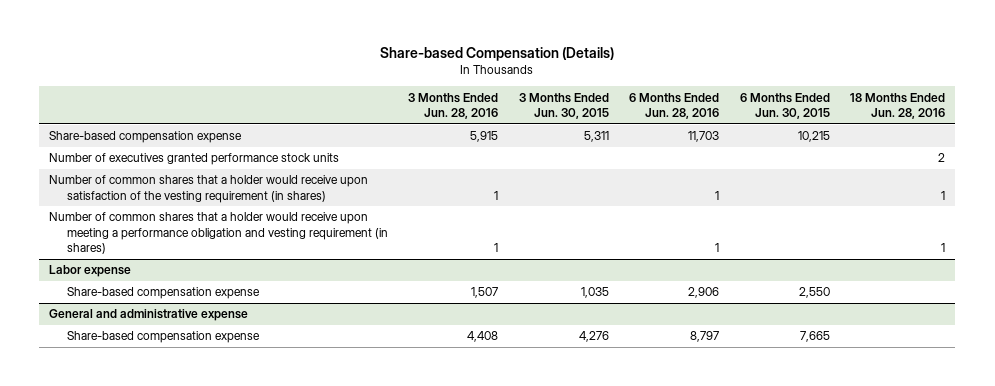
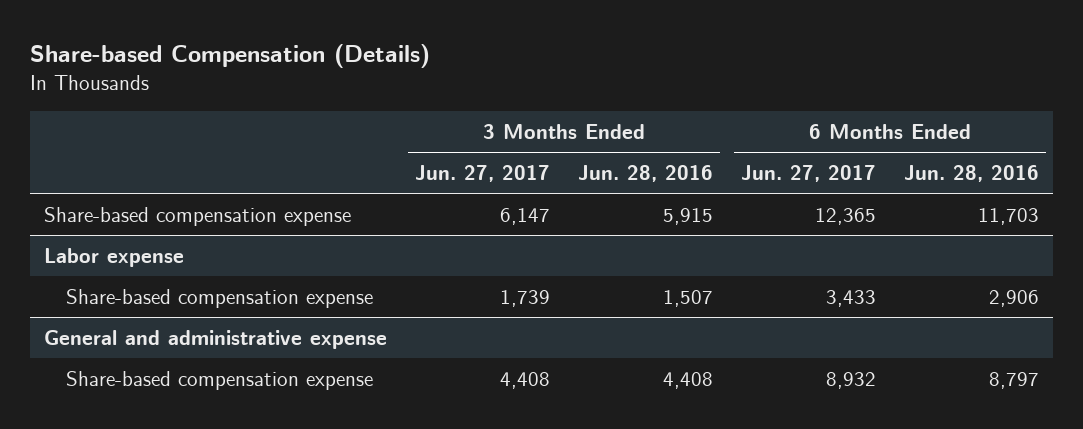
[518,92,609,119] 3 Months Ended Jun. 30, 2015 -> none
[739,92,830,119] 6 Months Ended Jun. 30, 2015 -> none
[850,92,946,119] 18 Months Ended Jun. 28, 2016 -> none
none -> [414,164,550,182] Jun. 27, 2017
none -> [741,164,877,182] Jun. 27, 2017
[49,153,340,166] Number of executives granted performance stock units -> none
[49,175,369,203] Number of common shares that a holder would receive upon satisfaction of the vesting requirement (in shares) -> none
[49,212,388,254] Number of common shares that a holder would receive upon meeting a performance obligation and vesting requirement (in shares) -> none

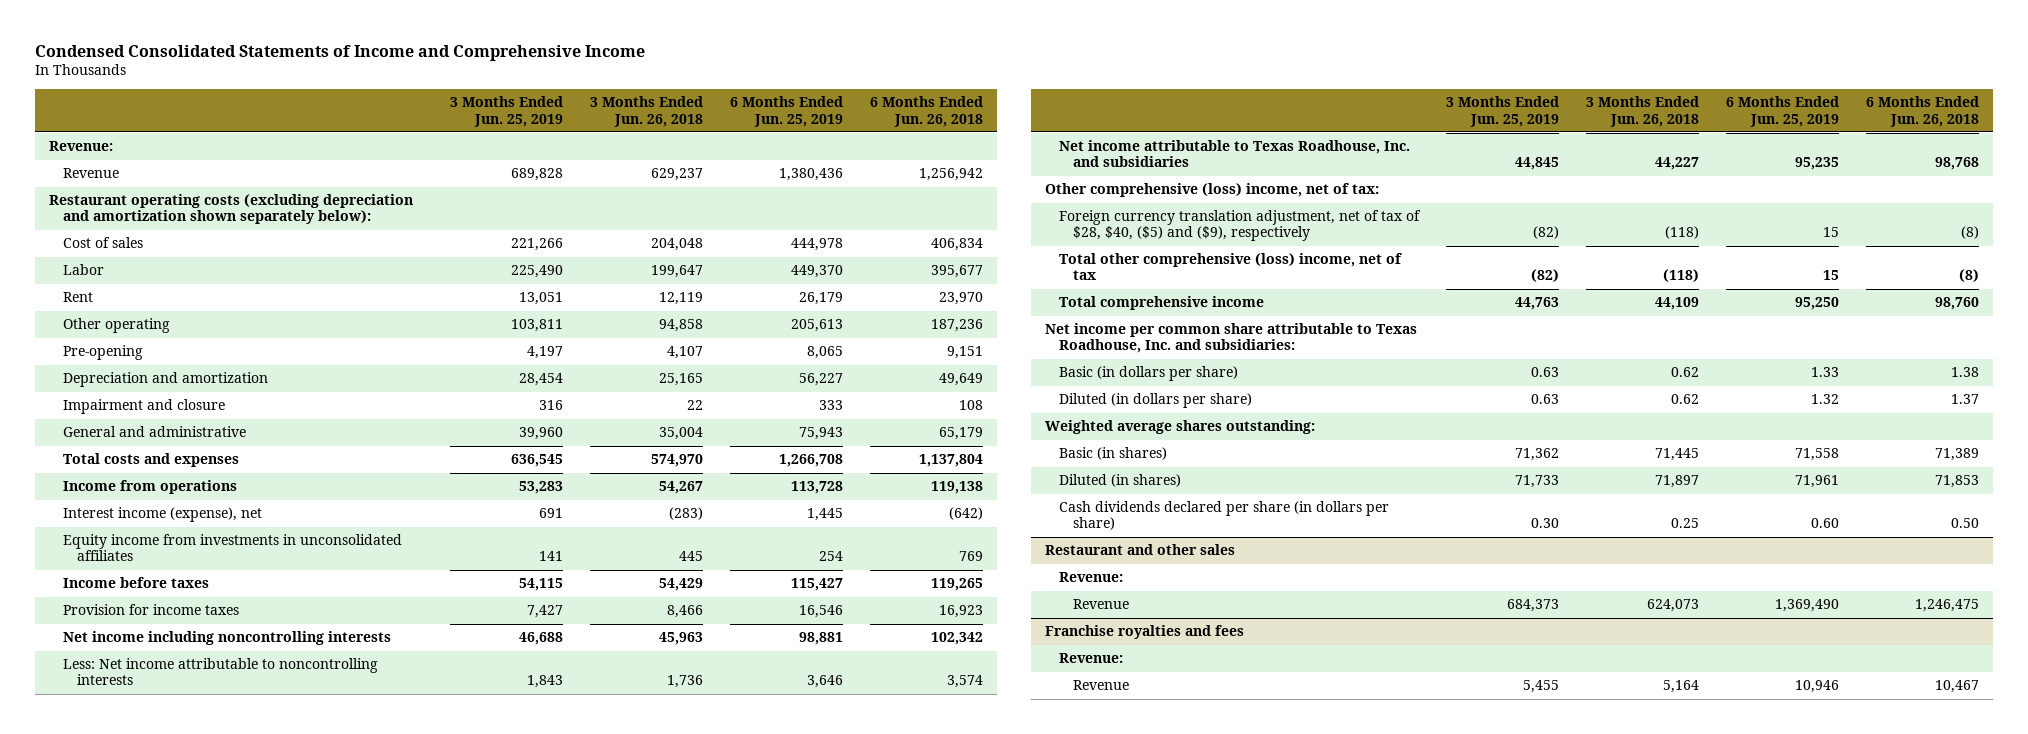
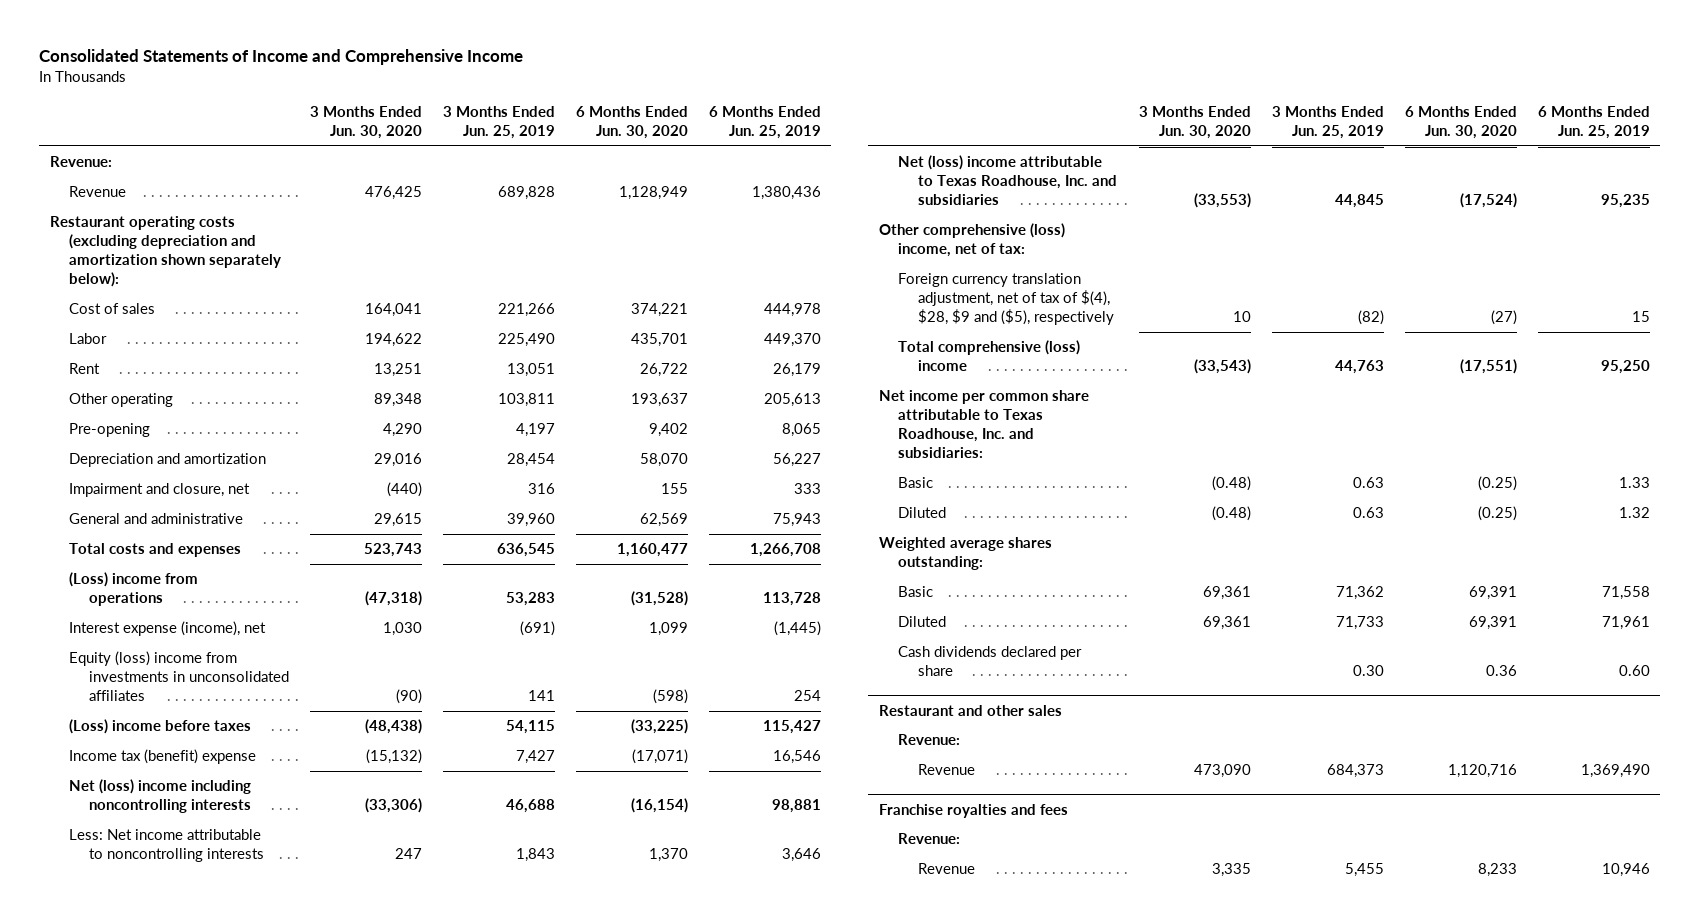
[35,44,646,61] Condensed Consolidated Statements of Income and Comprehensive Income -> [39,49,524,66] Consolidated Statements of Income and Comprehensive Income
[589,96,703,127] 3 Months Ended Jun. 26, 2018 -> none
[870,96,984,127] 6 Months Ended Jun. 26, 2018 -> none
none -> [309,106,422,140] 3 Months Ended Jun. 30, 2020
none -> [575,106,688,140] 6 Months Ended Jun. 30, 2020
[62,399,225,415] Impairment and closure -> [69,483,251,498] Impairment and closure, net
[62,480,237,495] Income from operations -> [69,572,199,607] (Loss) income from operations
[62,507,262,523] Interest income (expense), net -> [69,621,267,637] Interest expense (income), net
[538,508,563,519] 691 -> [519,621,555,637] (691)
[806,508,843,522] 1,445 -> [773,621,821,637] (1,445)
[62,534,402,562] Equity income from investments in unconsolidated affiliates -> [69,651,289,702] Equity (loss) income from investments in unconsolidated affiliates
[62,577,209,589] Income before taxes -> [69,719,252,735] (Loss) income before taxes
[62,604,239,616] Provision for income taxes -> [69,749,257,765] Income tax (benefit) expense
[62,631,391,646] Net income including noncontrolling interests -> [69,779,252,814] Net (loss) income including noncontrolling interests
[1058,140,1410,168] Net income attributable to Texas Roadhouse, Inc. and subsidiaries -> [898,155,1117,206] Net (loss) income attributable to Texas Roadhouse, Inc. and subsidiaries
[1058,253,1402,281] Total other comprehensive (loss) income, net of tax -> none
[1058,210,1421,242] Foreign currency translation adjustment, net of tax of $28, $40, ($5) and ($9), respectively -> [898,273,1114,326] Foreign currency translation adjustment, net of tax of $(4), $28, $9 and ($5), respectively
[1058,296,1264,311] Total comprehensive income -> [898,340,1081,372] Total comprehensive (loss) income
[1058,366,1238,382] Basic (in dollars per share) -> [898,477,934,489] Basic
[1058,393,1252,409] Diluted (in dollars per share) -> [898,507,947,519] Diluted
[1058,447,1167,461] Basic (in shares) -> [898,586,934,598] Basic
[1058,474,1181,488] Diluted (in shares) -> [898,616,947,628] Diluted
[1058,501,1389,531] Cash dividends declared per share (in dollars per share) -> [898,646,1083,677] Cash dividends declared per share

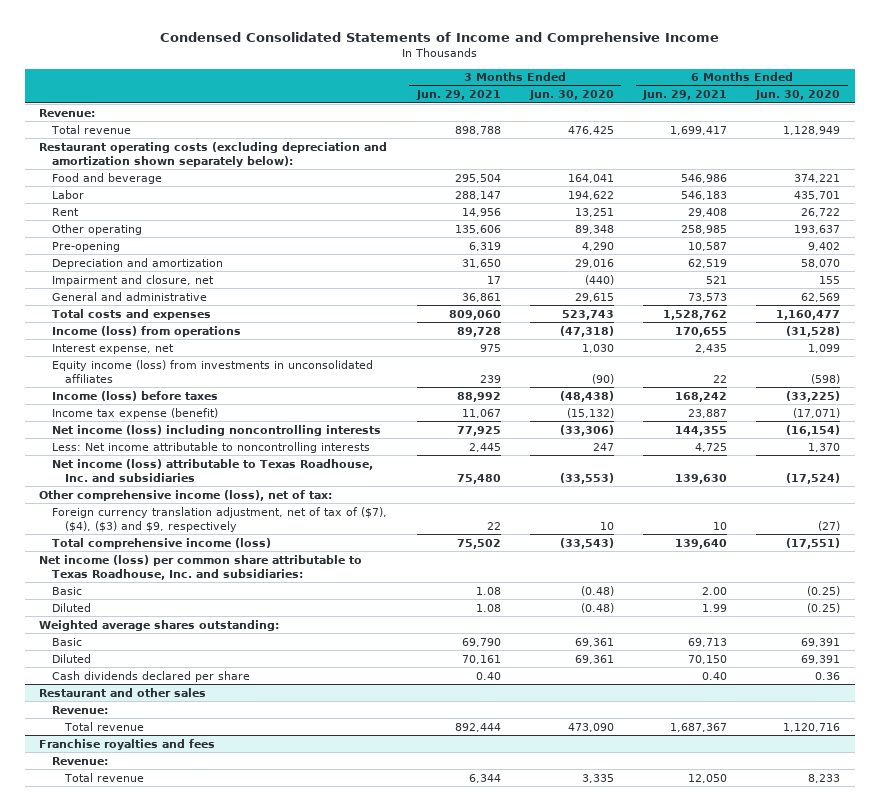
[39,49,524,66] Consolidated Statements of Income and Comprehensive Income -> [159,32,719,46] Condensed Consolidated Statements of Income and Comprehensive Income
[442,106,555,140] 3 Months Ended Jun. 25, 2019 -> none
[708,106,821,140] 6 Months Ended Jun. 25, 2019 -> none
none -> [415,90,501,101] Jun. 29, 2021
none -> [642,90,728,101] Jun. 29, 2021
[69,186,127,198] Revenue -> [51,124,132,134] Total revenue
[69,303,156,315] Cost of sales -> [52,172,163,184] Food and beverage
[69,572,199,607] (Loss) income from operations -> [52,325,242,337] Income (loss) from operations
[69,621,267,637] Interest expense (income), net -> [52,343,175,354] Interest expense, net
[69,651,289,702] Equity (loss) income from investments in unconsolidated affiliates -> [52,359,374,383] Equity income (loss) from investments in unconsolidated affiliates
[69,719,252,735] (Loss) income before taxes -> [52,390,219,401] Income (loss) before taxes
[69,749,257,765] Income tax (benefit) expense -> [52,407,219,419] Income tax expense (benefit)
[69,779,252,814] Net (loss) income including noncontrolling interests -> [52,424,382,436] Net income (loss) including noncontrolling interests
[898,155,1117,206] Net (loss) income attributable to Texas Roadhouse, Inc. and subsidiaries -> [52,458,374,482] Net income (loss) attributable to Texas Roadhouse, Inc. and subsidiaries
[878,223,1065,258] Other comprehensive (loss) income, net of tax: -> [39,489,333,501] Other comprehensive income (loss), net of tax:
[898,273,1114,326] Foreign currency translation adjustment, net of tax of $(4), $28, $9 and ($5), respectively -> [52,506,388,532] Foreign currency translation adjustment, net of tax of ($7), ($4), ($3) and $9, respectively
[898,340,1081,372] Total comprehensive (loss) income -> [52,537,272,549] Total comprehensive income (loss)
[878,390,1089,459] Net income per common share attributable to Texas Roadhouse, Inc. and subsidiaries: -> [39,554,363,580] Net income (loss) per common share attributable to Texas Roadhouse, Inc. and subsidiaries:
[917,764,975,776] Revenue -> [64,721,145,731] Total revenue
[917,863,975,875] Revenue -> [64,772,145,782] Total revenue

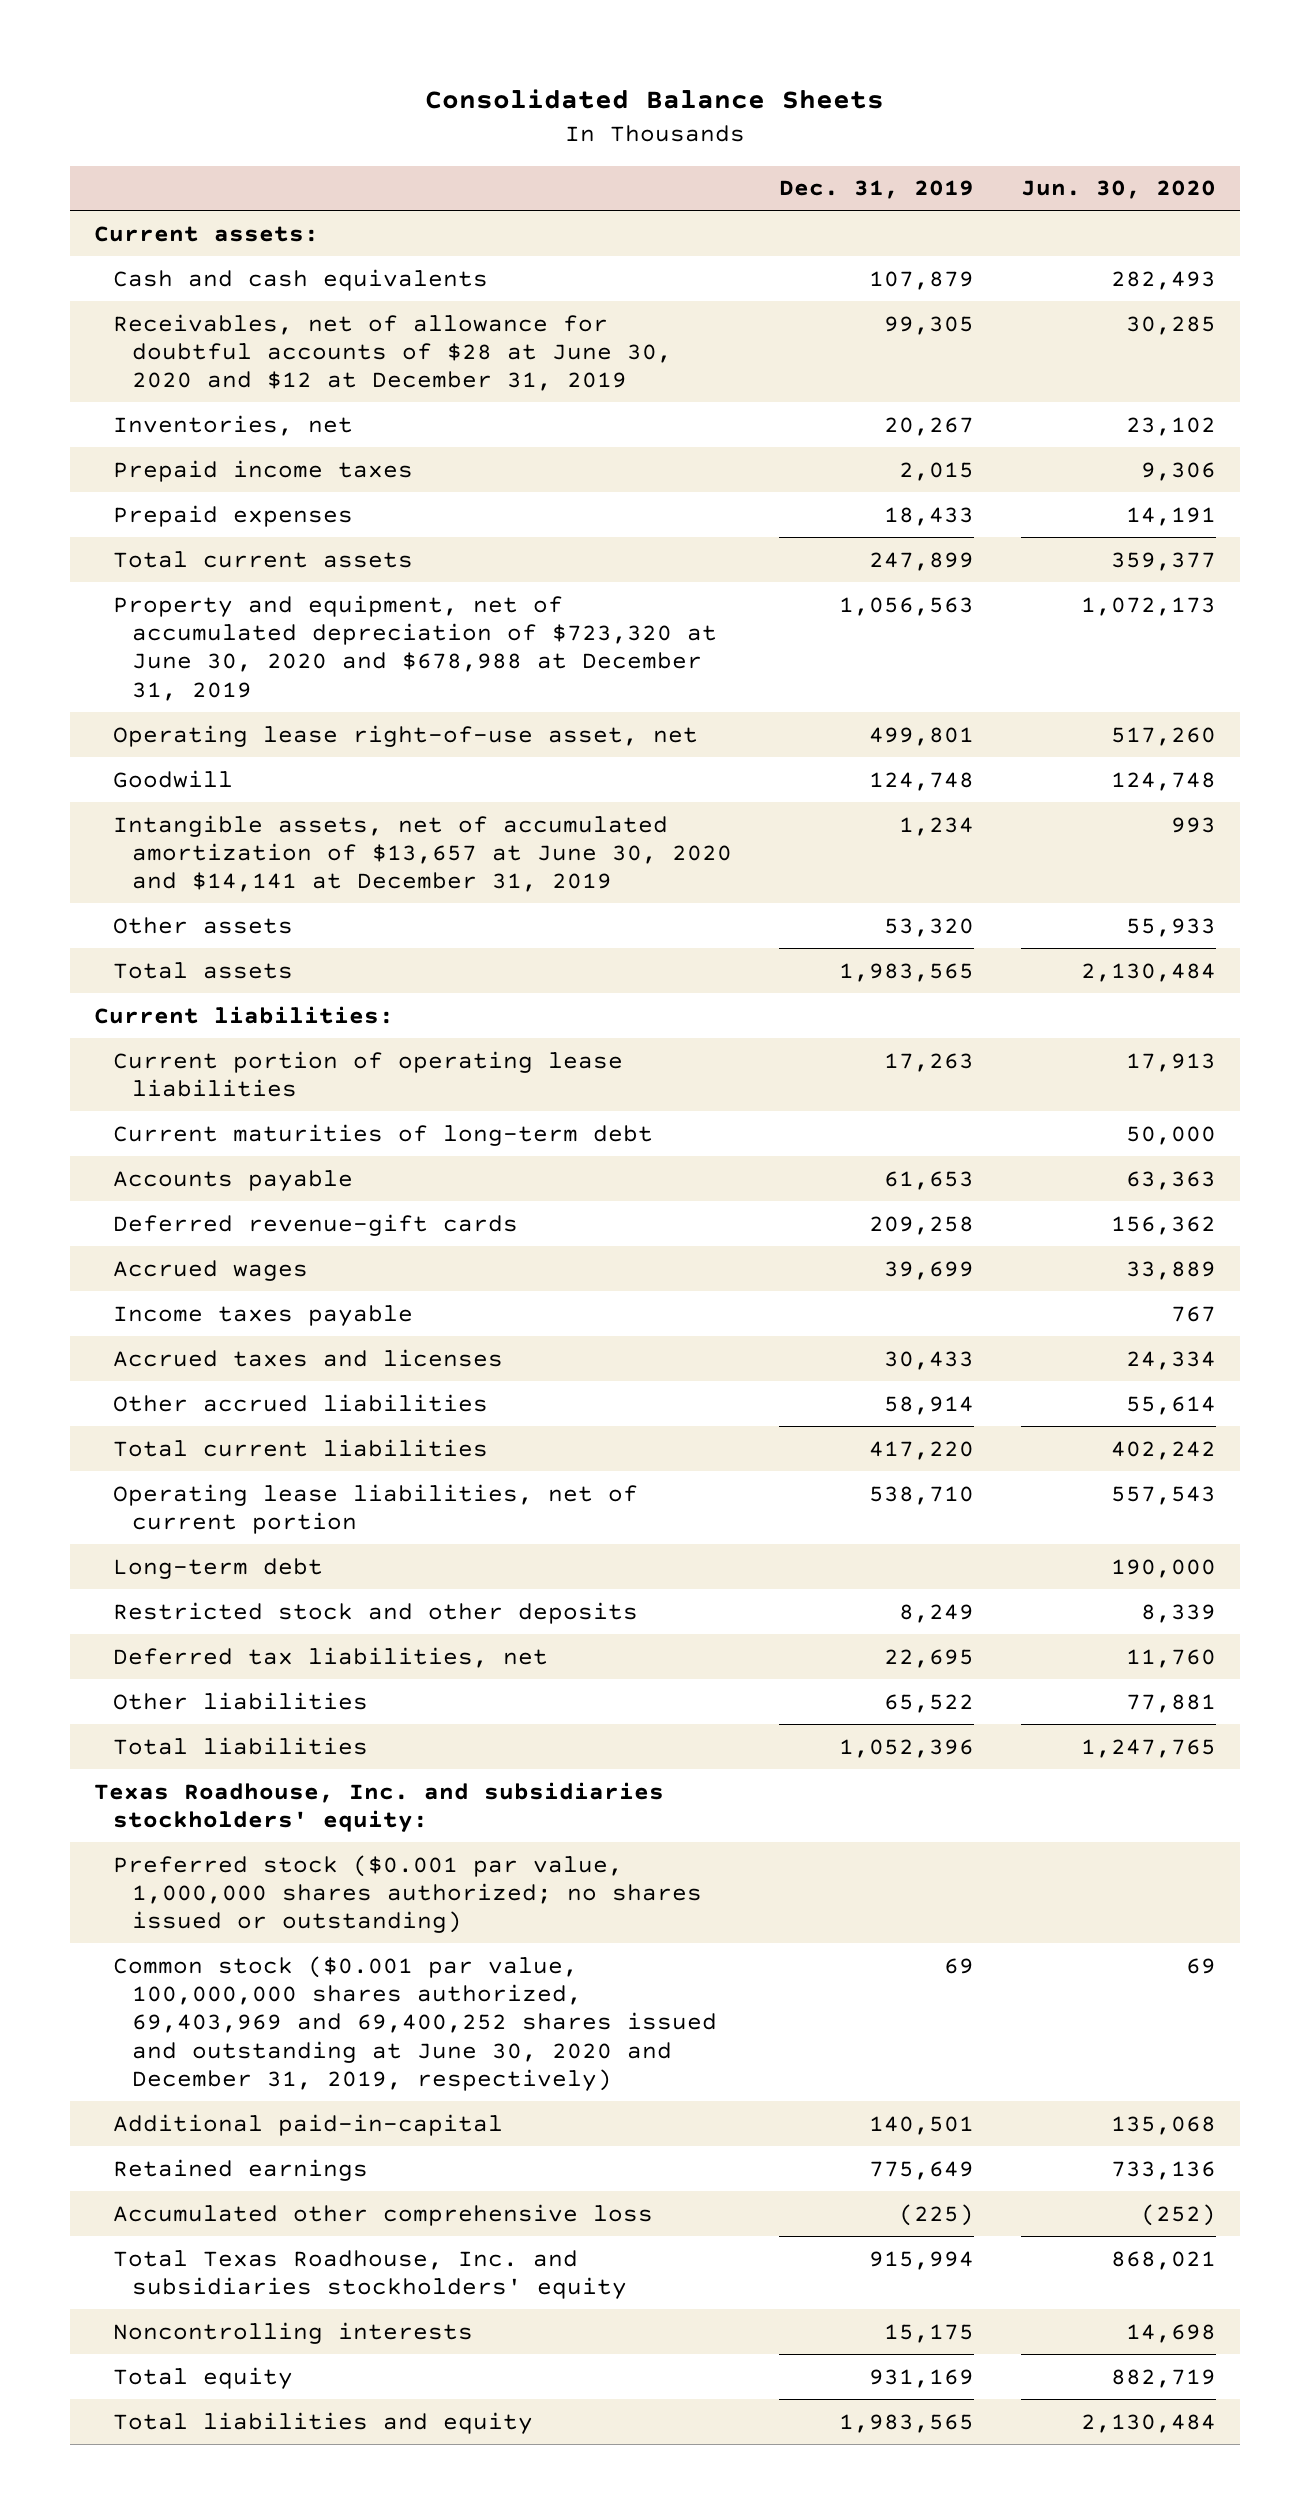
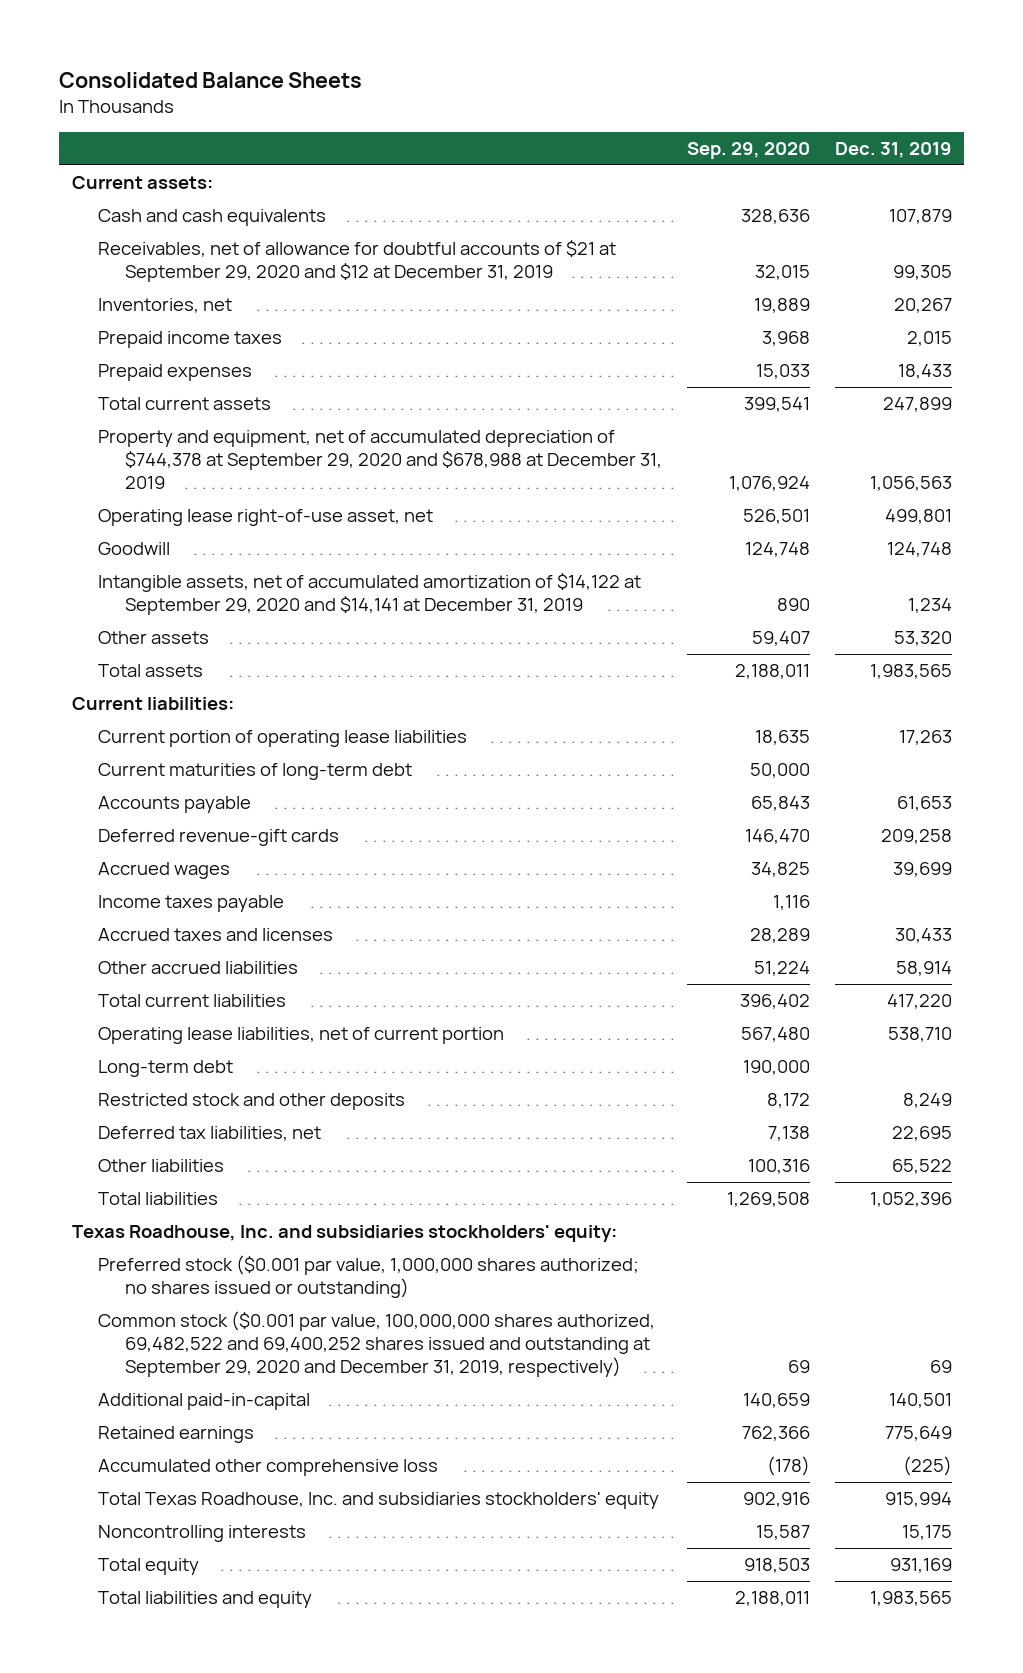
[1021,180,1217,200] Jun. 30, 2020 -> none
none -> [687,142,811,160] Sep. 29, 2020
[112,313,673,392] Receivables, net of allowance for doubtful accounts of $28 at June 30, 2020 and $12 at December 31, 2019 -> [98,240,617,283] Receivables, net of allowance for doubtful accounts of $21 at September 29, 2020 and $12 at December 31, 2019
[112,594,718,701] Property and equipment, net of accumulated depreciation of $723,320 at June 30, 2020 and $678,988 at December 31, 2019 -> [98,430,663,490] Property and equipment, net of accumulated depreciation of $744,378 at September 29, 2020 and $678,988 at December 31, 2019
[112,814,733,893] Intangible assets, net of accumulated amortization of $13,657 at June 30, 2020 and $14,141 at December 31, 2019 -> [98,573,642,616] Intangible assets, net of accumulated amortization of $14,122 at September 29, 2020 and $14,141 at December 31, 2019
[112,1955,718,2091] Common stock ($0.001 par value, 100,000,000 shares authorized, 69,403,969 and 69,400,252 shares issued and outstanding at June 30, 2020 and December 31, 2019, respectively) -> [98,1311,656,1378] Common stock ($0.001 par value, 100,000,000 shares authorized, 69,482,522 and 69,400,252 shares issued and outstanding at September 29, 2020 and December 31, 2019, respectively)

